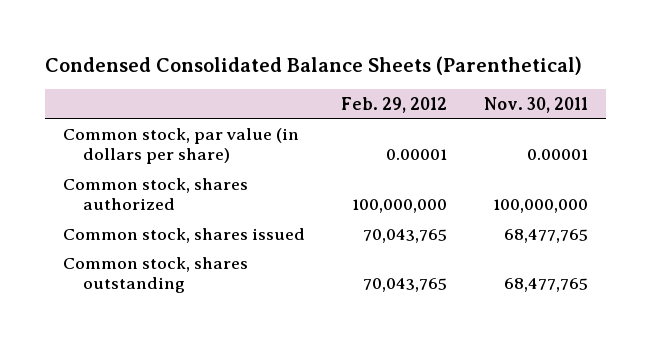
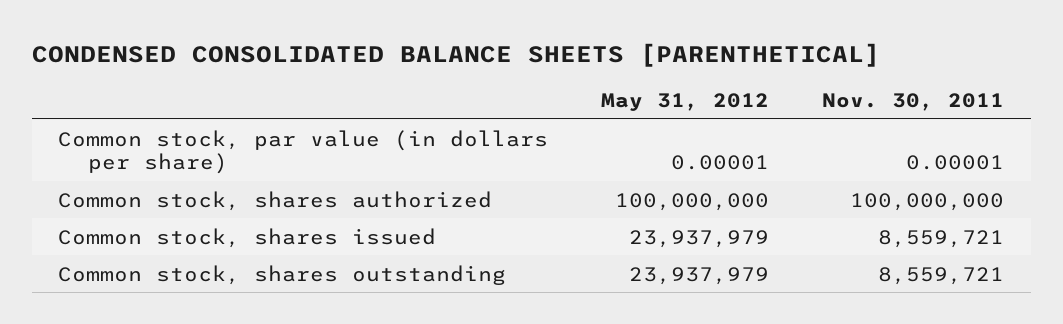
[44,55,582,75] Condensed Consolidated Balance Sheets (Parenthetical) -> [31,43,880,68] CONDENSED CONSOLIDATED BALANCE SHEETS [PARENTHETICAL]
[341,96,448,113] Feb. 29, 2012 -> none
none -> [601,93,770,112] May 31, 2012
[503,228,588,243] 68,477,765 -> [878,229,1005,248] 8,559,721
[503,278,588,293] 68,477,765 -> [878,266,1005,285] 8,559,721

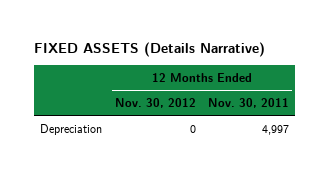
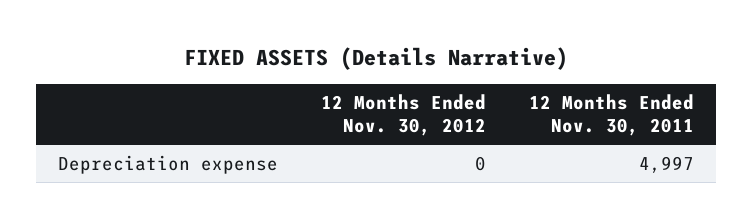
[40,123,103,135] Depreciation -> [57,155,278,175] Depreciation expense

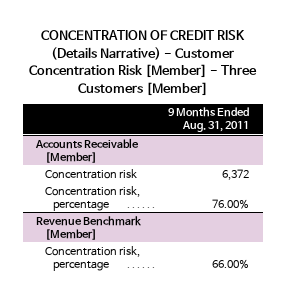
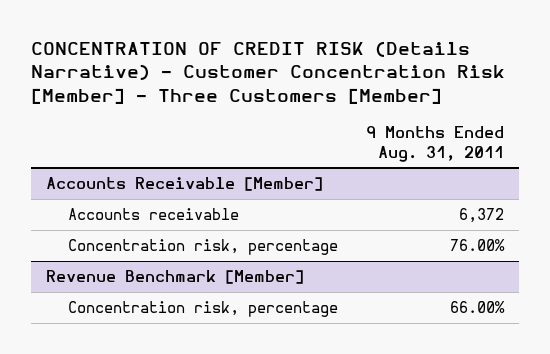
[44,168,137,179] Concentration risk -> [67,208,239,221] Accounts receivable

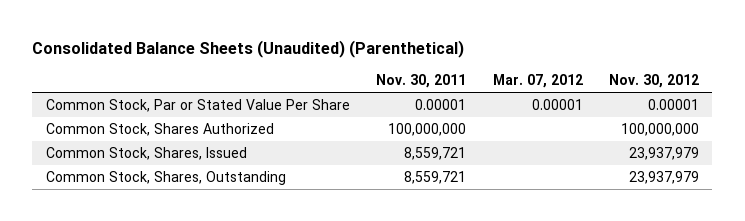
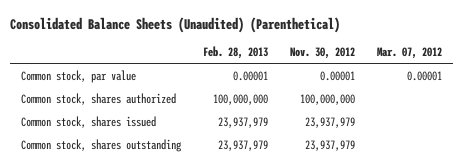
[376,73,467,88] Nov. 30, 2011 -> none
none -> [203,46,269,60] Feb. 28, 2013
[45,99,350,113] Common Stock, Par or Stated Value Per Share -> [21,69,137,83] Common stock, par value
[45,123,274,137] Common Stock, Shares Authorized -> [21,92,177,105] Common stock, shares authorized
[45,147,247,161] Common Stock, Shares, Issued -> [21,115,157,128] Common stock, shares issued
[45,171,286,186] Common Stock, Shares, Outstanding -> [21,138,183,152] Common stock, shares outstanding

